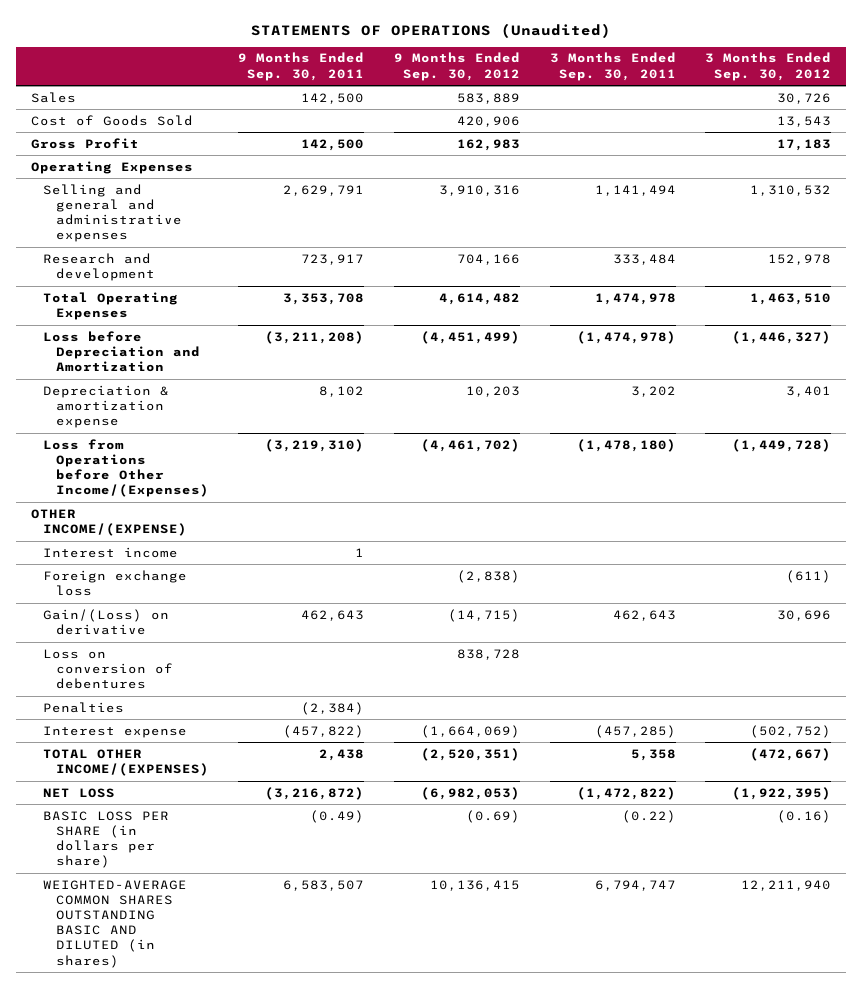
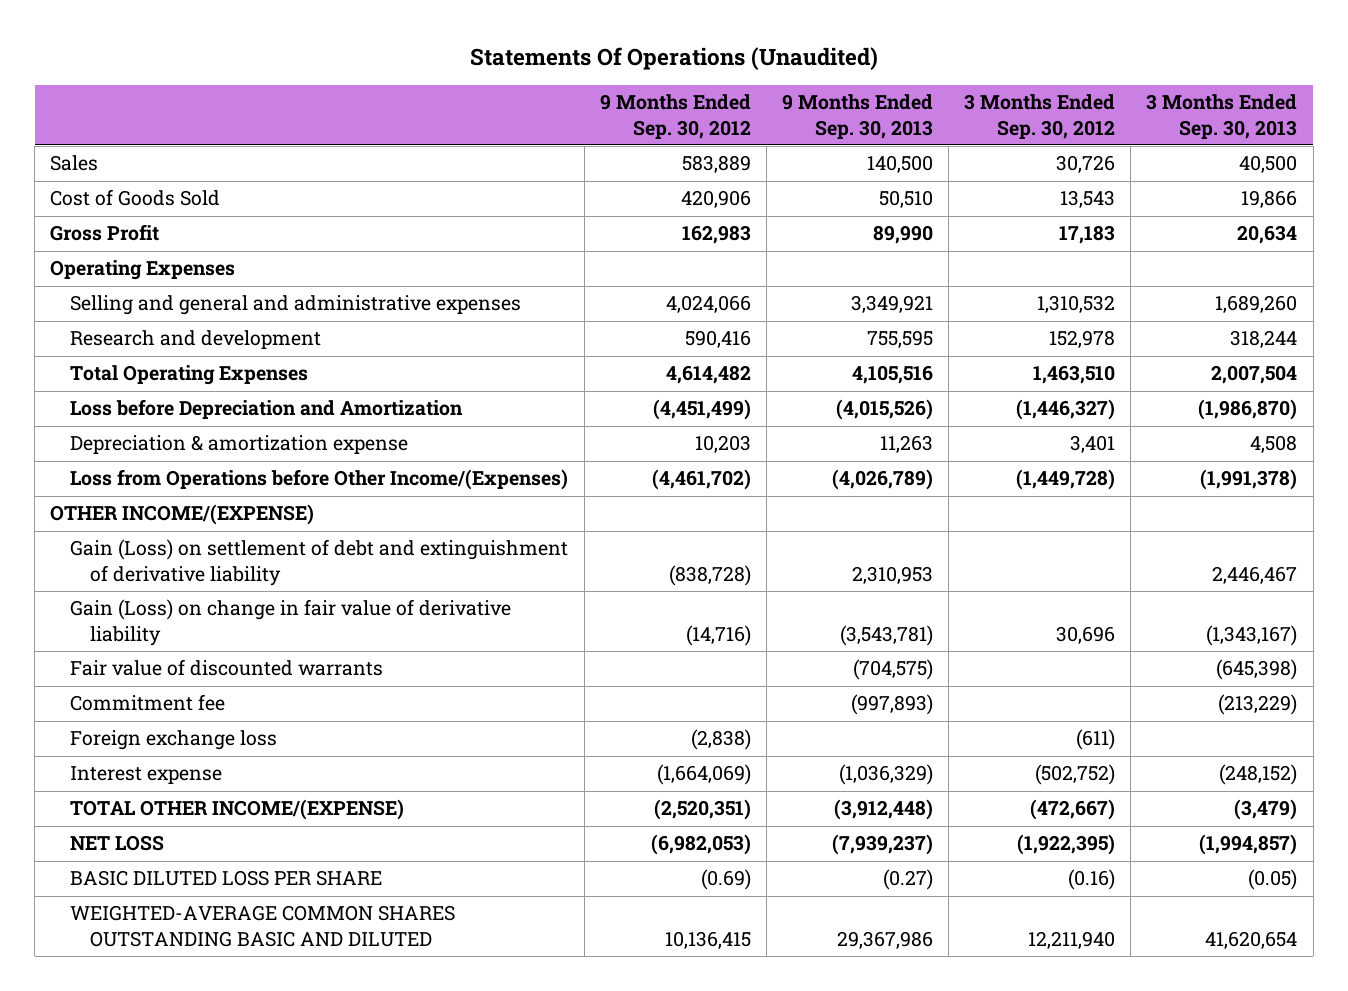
[251,22,612,38] STATEMENTS OF OPERATIONS (Unaudited) -> [469,47,878,71] Statements Of Operations (Unaudited)
[238,52,365,81] 9 Months Ended Sep. 30, 2011 -> none
[549,52,676,81] 3 Months Ended Sep. 30, 2011 -> none
none -> [781,94,933,139] 9 Months Ended Sep. 30, 2013
none -> [1146,94,1298,139] 3 Months Ended Sep. 30, 2013
[439,184,521,196] 3,910,316 -> [665,295,751,314] 4,024,066
[457,253,521,265] 704,166 -> [684,330,751,349] 590,416
[43,546,179,558] Interest income -> none
none -> [70,539,569,586] Gain (Loss) on settlement of debt and extinguishment of derivative liability
none -> [70,599,512,646] Gain (Loss) on change in fair value of derivative liability
none -> [70,659,384,677] Fair value of discounted warrants
none -> [70,694,226,712] Commitment fee
[43,608,170,636] Gain/(Loss) on derivative -> none
[43,648,173,690] Loss on conversion of debentures -> none
[43,701,125,713] Penalties -> none
[43,748,209,777] TOTAL OTHER INCOME/(EXPENSES) -> [70,799,405,821] TOTAL OTHER INCOME/(EXPENSE)
[43,810,170,869] BASIC LOSS PER SHARE (in dollars per share) -> [70,870,383,887] BASIC DILUTED LOSS PER SHARE
[43,879,188,968] WEIGHTED-AVERAGE COMMON SHARES OUTSTANDING BASIC AND DILUTED (in shares) -> [70,905,456,947] WEIGHTED-AVERAGE COMMON SHARES OUTSTANDING BASIC AND DILUTED

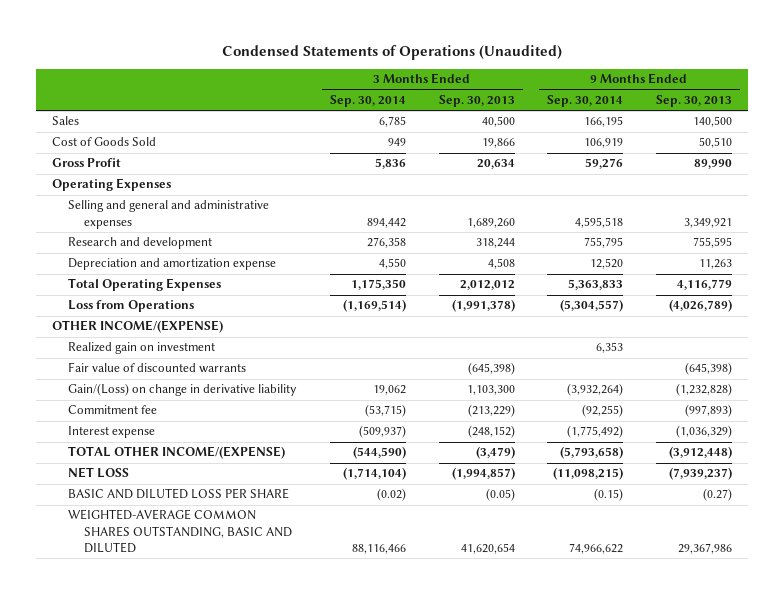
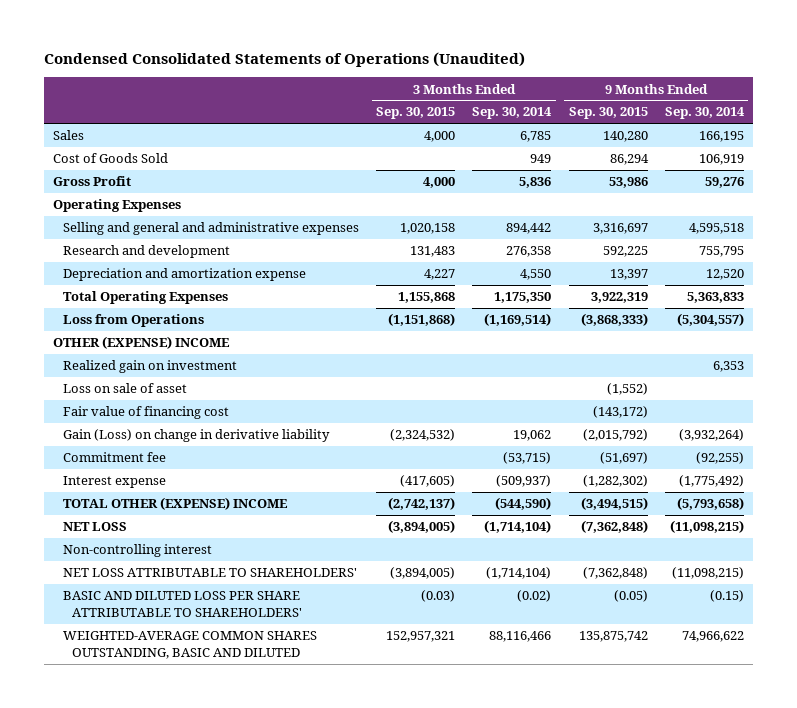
[222,45,563,61] Condensed Statements of Operations (Unaudited) -> [44,52,526,68] Condensed Consolidated Statements of Operations (Unaudited)
[438,95,515,108] Sep. 30, 2013 -> none
[655,95,732,108] Sep. 30, 2013 -> none
none -> [375,107,455,120] Sep. 30, 2015
none -> [568,107,648,120] Sep. 30, 2015
[52,320,224,334] OTHER INCOME/(EXPENSE) -> [52,336,230,350] OTHER (EXPENSE) INCOME
[68,362,247,374] Fair value of discounted warrants -> none
none -> [62,383,187,394] Loss on sale of asset
none -> [62,406,229,420] Fair value of financing cost
[68,383,298,397] Gain/(Loss) on change in derivative liability -> [62,429,330,443] Gain (Loss) on change in derivative liability
[68,446,286,460] TOTAL OTHER INCOME/(EXPENSE) -> [62,497,288,511] TOTAL OTHER (EXPENSE) INCOME
none -> [62,544,212,558] Non-controlling interest
none -> [62,568,357,578] NET LOSS ATTRIBUTABLE TO SHAREHOLDERS'
[68,488,290,500] BASIC AND DILUTED LOSS PER SHARE -> [62,591,303,617] BASIC AND DILUTED LOSS PER SHARE ATTRIBUTABLE TO SHAREHOLDERS'

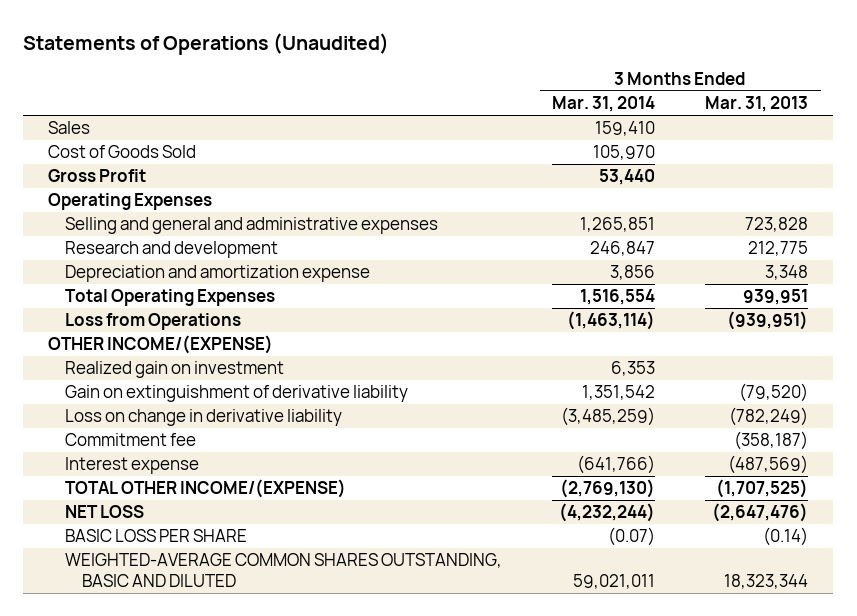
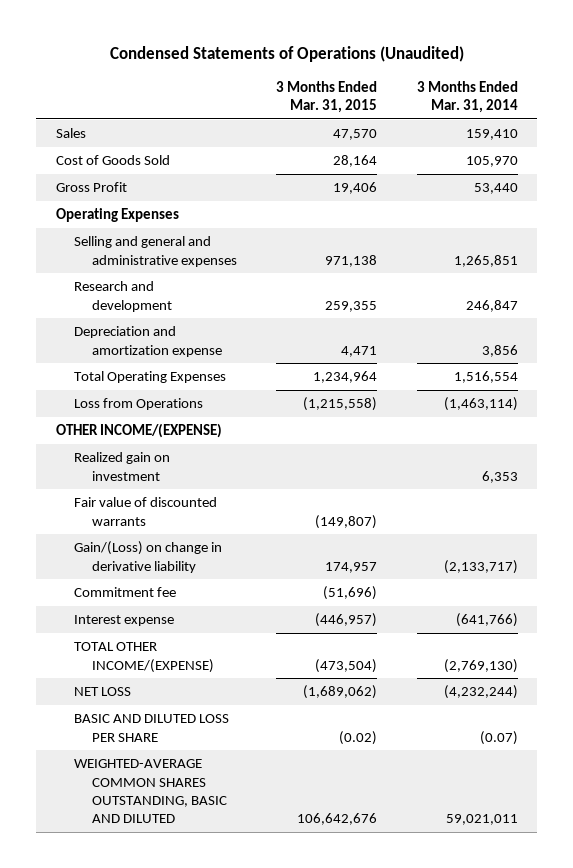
[23,32,390,55] Statements of Operations (Unaudited) -> [109,45,464,62] Condensed Statements of Operations (Unaudited)
[705,96,809,113] Mar. 31, 2013 -> none
none -> [276,80,378,113] 3 Months Ended Mar. 31, 2015
[65,385,409,403] Gain on extinguishment of derivative liability -> none
none -> [73,497,217,526] Fair value of discounted warrants
[65,409,343,427] Loss on change in derivative liability -> [73,541,222,573] Gain/(Loss) on change in derivative liability
[561,407,656,427] (3,485,259) -> [443,559,518,574] (2,133,717)
[65,529,248,543] BASIC LOSS PER SHARE -> [73,714,229,742] BASIC AND DILUTED LOSS PER SHARE

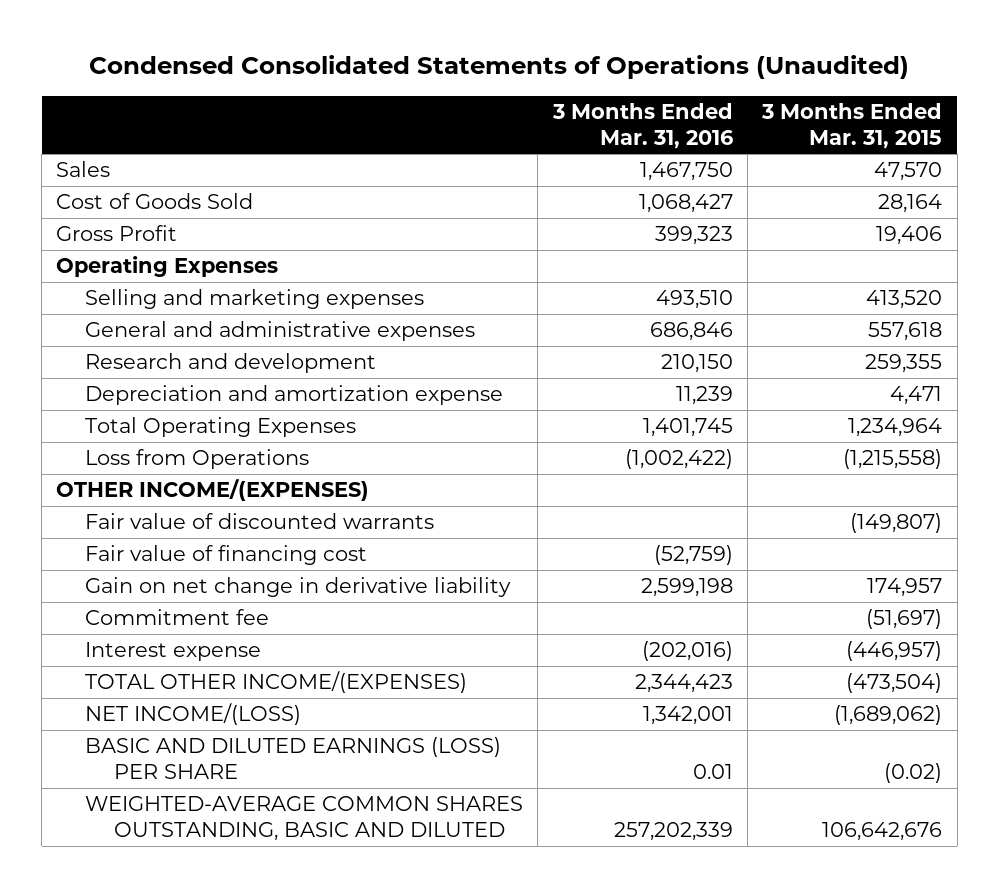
[109,45,464,62] Condensed Statements of Operations (Unaudited) -> [89,55,910,80] Condensed Consolidated Statements of Operations (Unaudited)
[416,80,518,113] 3 Months Ended Mar. 31, 2014 -> none
none -> [551,102,733,149] 3 Months Ended Mar. 31, 2016
none -> [85,289,425,310] Selling and marketing expenses
[73,236,237,267] Selling and general and administrative expenses -> [85,321,476,342] General and administrative expenses
[325,254,378,267] 971,138 -> [868,322,943,342] 557,618
[73,452,170,481] Realized gain on investment -> none
[55,423,222,439] OTHER INCOME/(EXPENSE) -> [56,479,370,502] OTHER INCOME/(EXPENSES)
none -> [85,545,368,566] Fair value of financing cost
[73,541,222,573] Gain/(Loss) on change in derivative liability -> [85,577,512,598] Gain on net change in derivative liability
[323,586,378,601] (51,696) -> [866,609,943,630] (51,697)
[73,642,214,673] TOTAL OTHER INCOME/(EXPENSE) -> [85,671,468,694] TOTAL OTHER INCOME/(EXPENSES)
[73,687,131,697] NET LOSS -> [85,703,302,726] NET INCOME/(LOSS)
[73,714,229,742] BASIC AND DILUTED LOSS PER SHARE -> [85,737,502,780] BASIC AND DILUTED EARNINGS (LOSS) PER SHARE

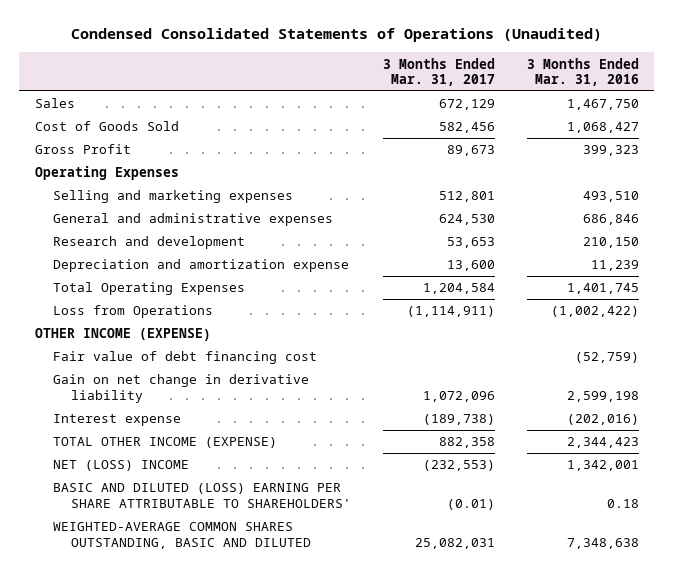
[761,102,943,149] 3 Months Ended Mar. 31, 2015 -> none
none -> [382,57,495,86] 3 Months Ended Mar. 31, 2017
[85,513,435,530] Fair value of discounted warrants -> none
[56,479,370,502] OTHER INCOME/(EXPENSES) -> [34,328,211,342] OTHER INCOME (EXPENSE)
[85,545,368,566] Fair value of financing cost -> [53,351,318,365] Fair value of debt financing cost
[85,609,270,626] Commitment fee -> none
[85,671,468,694] TOTAL OTHER INCOME/(EXPENSES) -> [53,437,278,449] TOTAL OTHER INCOME (EXPENSE)
[85,703,302,726] NET INCOME/(LOSS) -> [53,460,190,472] NET (LOSS) INCOME
[85,737,502,780] BASIC AND DILUTED EARNINGS (LOSS) PER SHARE -> [53,483,352,508] BASIC AND DILUTED (LOSS) EARNING PER SHARE ATTRIBUTABLE TO SHAREHOLDERS'
[692,764,733,780] 0.01 -> [606,498,639,508] 0.18
[613,822,733,842] 257,202,339 -> [566,537,639,549] 7,348,638

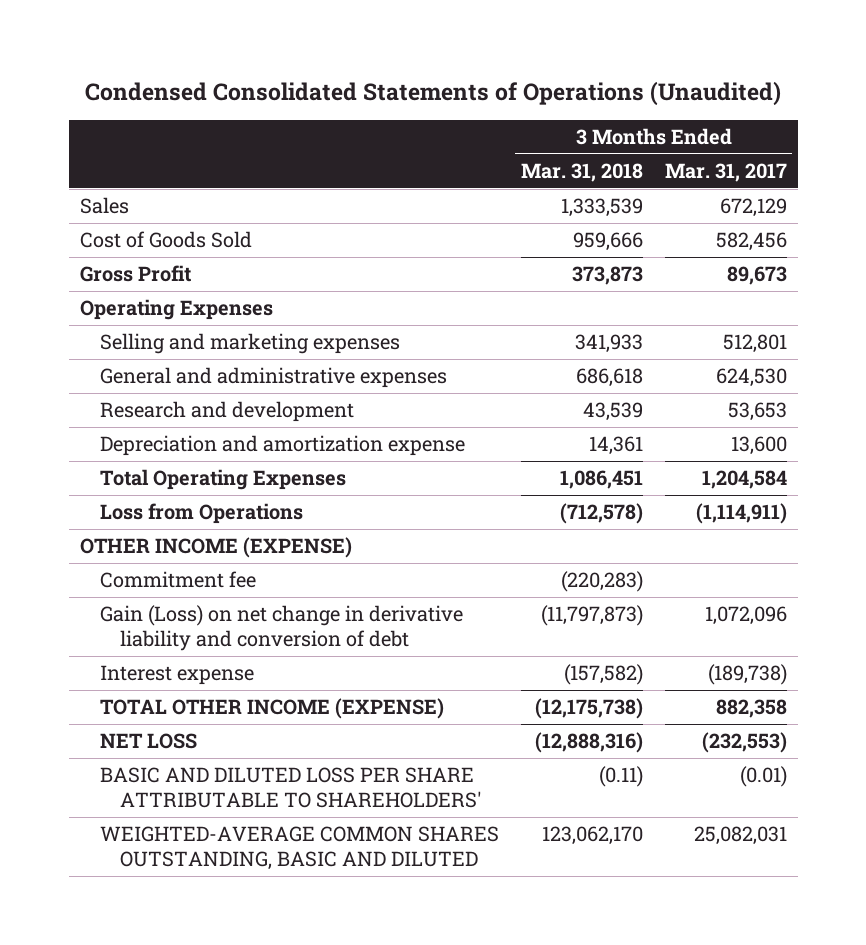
[526,57,639,86] 3 Months Ended Mar. 31, 2016 -> none
none -> [520,162,643,182] Mar. 31, 2018
[53,351,318,365] Fair value of debt financing cost -> none
none -> [99,571,256,589] Commitment fee
[53,374,310,403] Gain on net change in derivative liability -> [99,605,463,651] Gain (Loss) on net change in derivative liability and conversion of debt
[53,460,190,472] NET (LOSS) INCOME -> [99,733,197,750] NET LOSS
[53,483,352,508] BASIC AND DILUTED (LOSS) EARNING PER SHARE ATTRIBUTABLE TO SHAREHOLDERS' -> [99,767,482,808] BASIC AND DILUTED LOSS PER SHARE ATTRIBUTABLE TO SHAREHOLDERS'

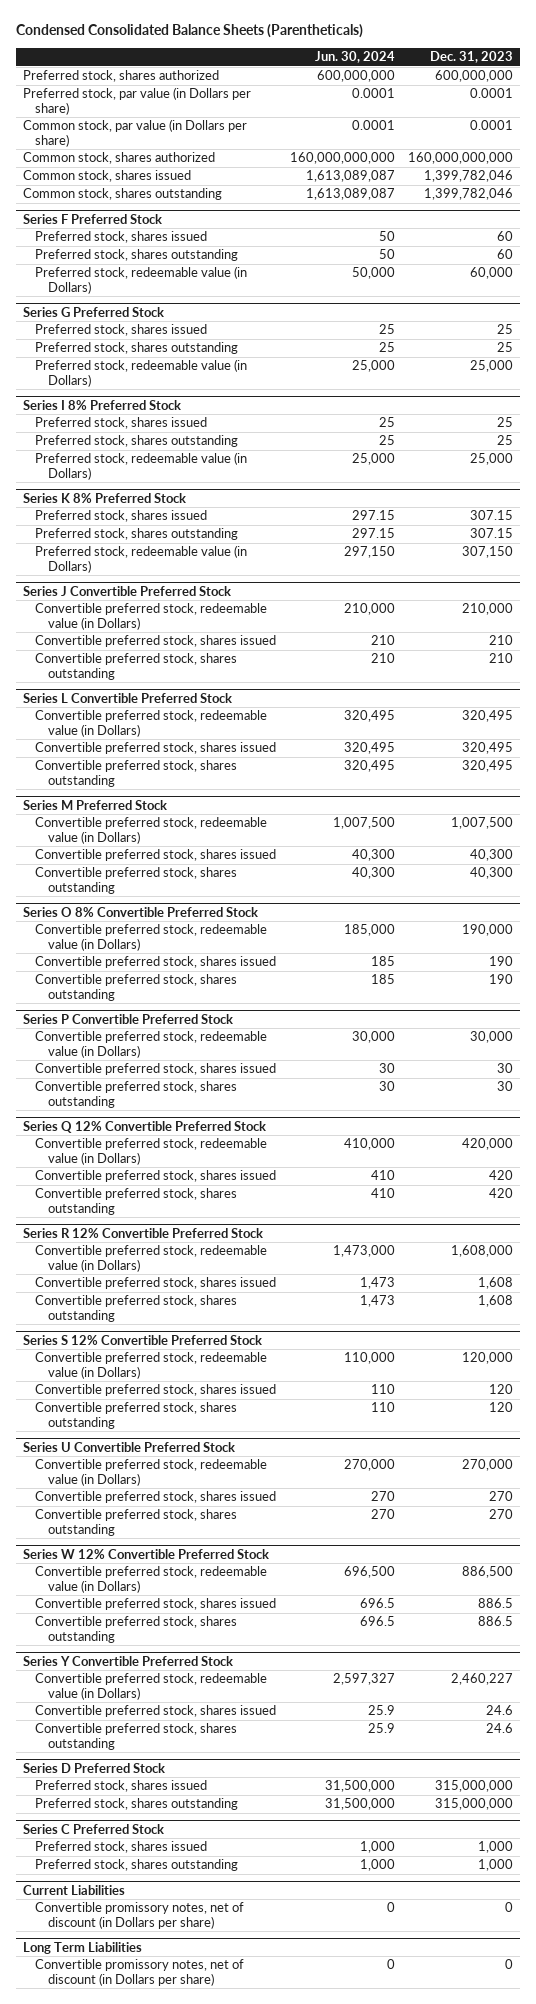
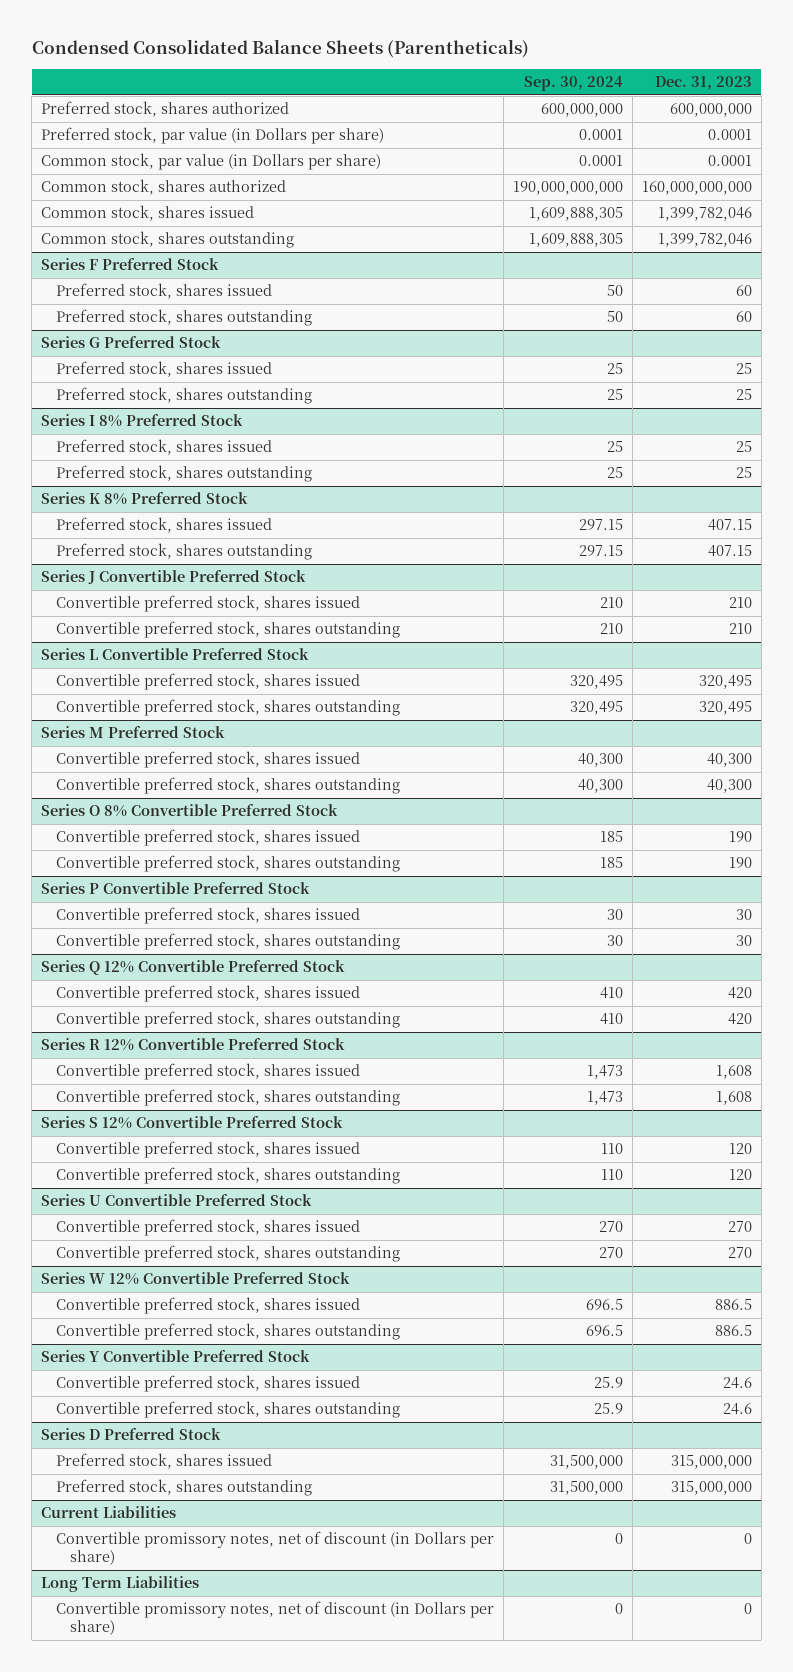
[314,50,395,63] Jun. 30, 2024 -> none
none -> [523,76,623,92] Sep. 30, 2024
[35,266,248,294] Preferred stock, redeemable value (in Dollars) -> none
[35,359,248,387] Preferred stock, redeemable value (in Dollars) -> none
[35,452,248,480] Preferred stock, redeemable value (in Dollars) -> none
[35,545,248,573] Preferred stock, redeemable value (in Dollars) -> none
[469,510,513,521] 307.15 -> [707,519,752,532] 407.15
[469,528,513,539] 307.15 -> [707,545,752,558] 407.15
[35,603,268,630] Convertible preferred stock, redeemable value (in Dollars) -> none
[35,710,268,737] Convertible preferred stock, redeemable value (in Dollars) -> none
[35,817,268,844] Convertible preferred stock, redeemable value (in Dollars) -> none
[35,924,268,951] Convertible preferred stock, redeemable value (in Dollars) -> none
[35,1031,268,1058] Convertible preferred stock, redeemable value (in Dollars) -> none
[35,1138,268,1165] Convertible preferred stock, redeemable value (in Dollars) -> none
[35,1245,268,1272] Convertible preferred stock, redeemable value (in Dollars) -> none
[35,1352,268,1379] Convertible preferred stock, redeemable value (in Dollars) -> none
[35,1459,268,1486] Convertible preferred stock, redeemable value (in Dollars) -> none
[35,1566,268,1593] Convertible preferred stock, redeemable value (in Dollars) -> none
[35,1673,268,1700] Convertible preferred stock, redeemable value (in Dollars) -> none
[22,1823,164,1834] Series C Preferred Stock -> none
[35,1841,208,1854] Preferred stock, shares issued -> none
[35,1859,239,1872] Preferred stock, shares outstanding -> none

